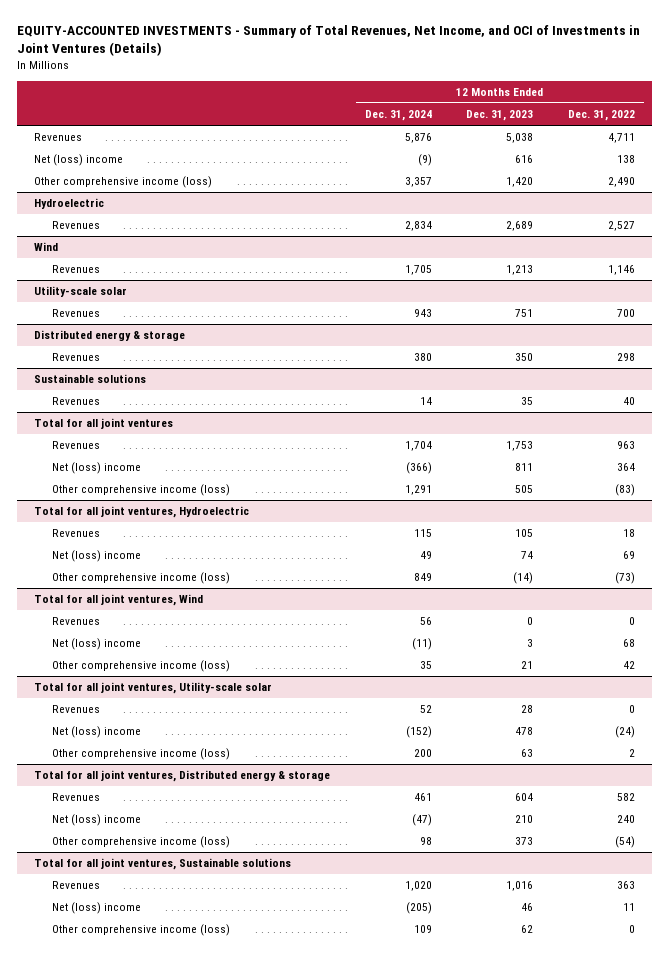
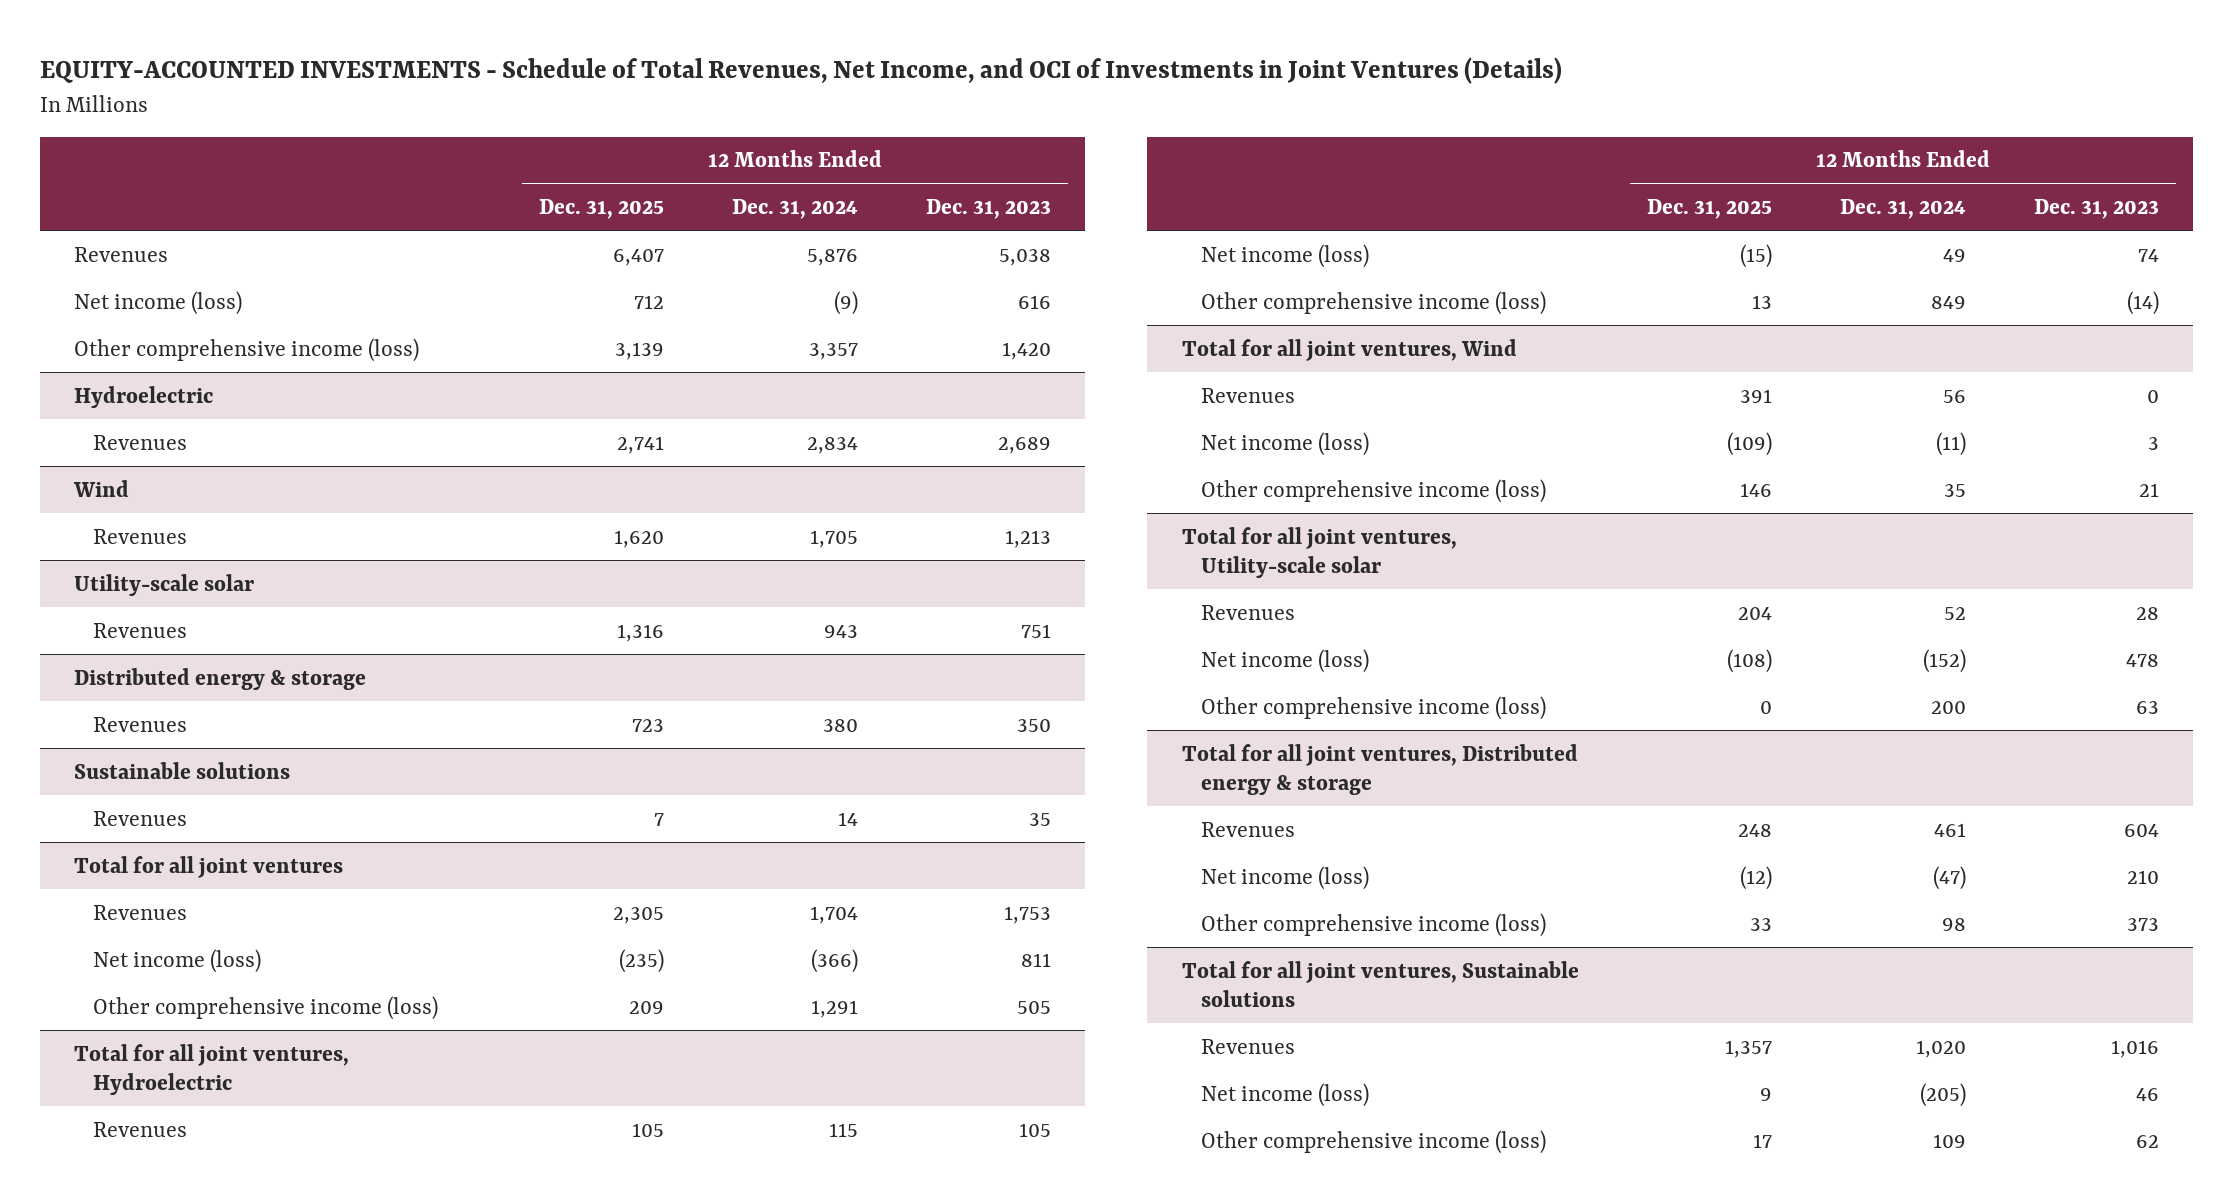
[17,25,641,57] EQUITY-ACCOUNTED INVESTMENTS - Summary of Total Revenues, Net Income, and OCI of Investments in Joint Ventures (Details) -> [39,57,1562,85] EQUITY-ACCOUNTED INVESTMENTS - Schedule of Total Revenues, Net Income, and OCI of Investments in Joint Ventures (Details)
[568,110,636,122] Dec. 31, 2022 -> none
none -> [538,199,664,220] Dec. 31, 2025
[34,154,124,167] Net (loss) income -> [73,290,242,315] Net income (loss)
[51,462,141,475] Net (loss) income -> [93,948,262,973] Net income (loss)
[51,550,141,563] Net (loss) income -> [1201,243,1370,268] Net income (loss)
[51,638,141,651] Net (loss) income -> [1201,431,1370,456] Net income (loss)
[51,726,141,739] Net (loss) income -> [1201,648,1370,673] Net income (loss)
[51,814,141,827] Net (loss) income -> [1201,865,1370,890] Net income (loss)
[51,902,141,915] Net (loss) income -> [1201,1082,1370,1107] Net income (loss)

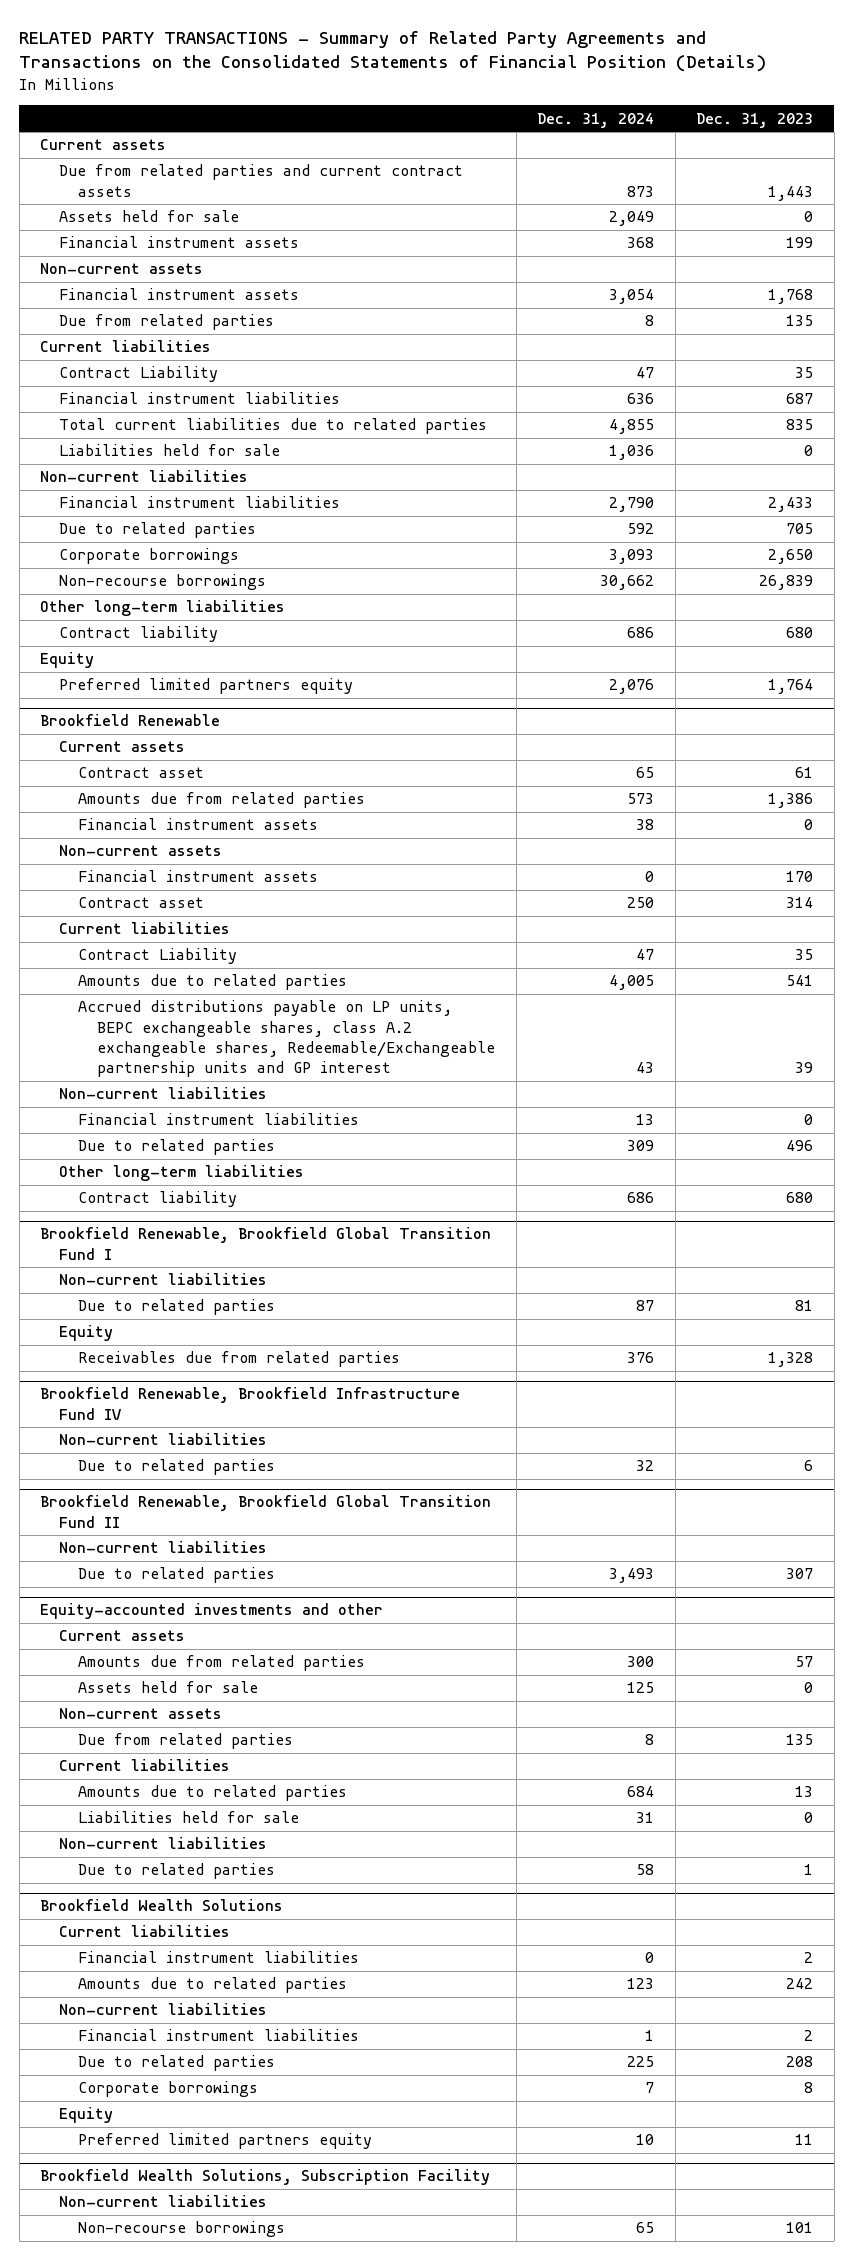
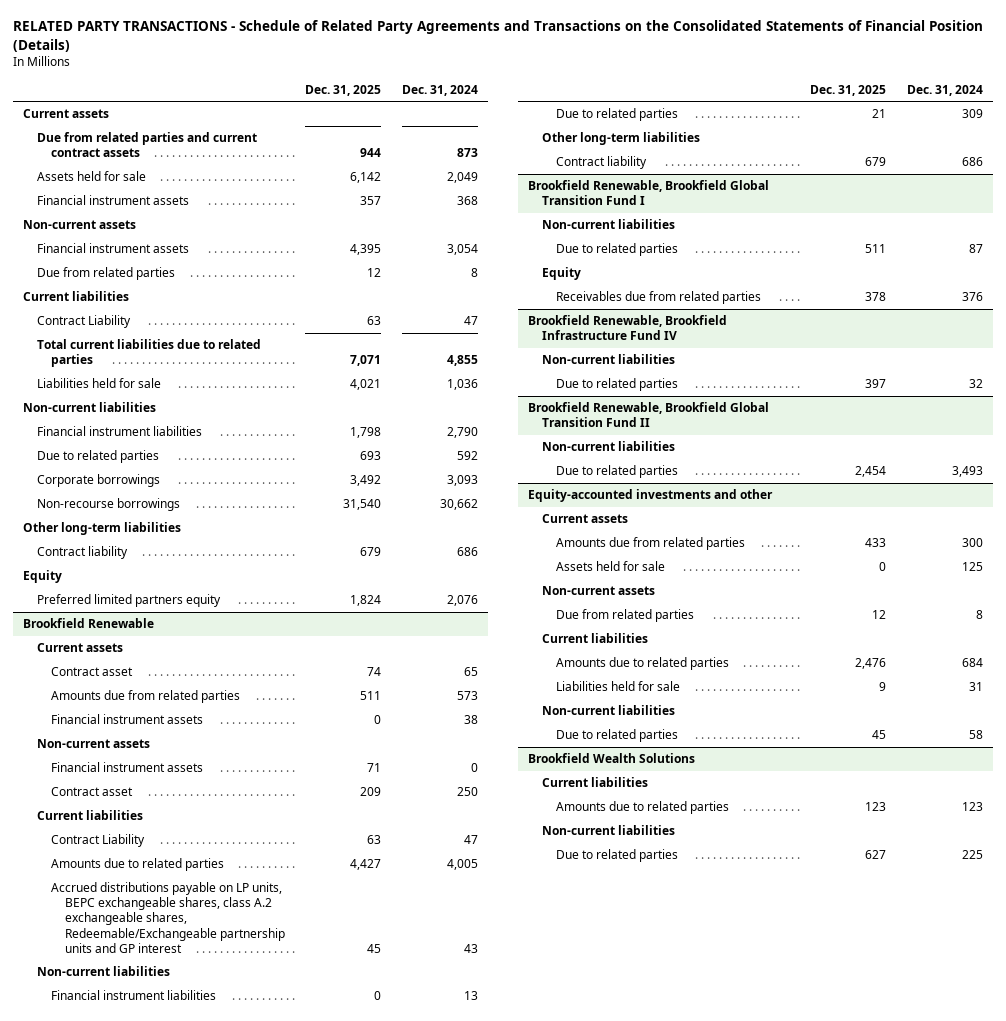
[19,30,767,73] RELATED PARTY TRANSACTIONS - Summary of Related Party Agreements and Transactions on the Consolidated Statements of Financial Position (Details) -> [13,20,984,52] RELATED PARTY TRANSACTIONS - Schedule of Related Party Agreements and Transactions on the Consolidated Statements of Financial Position (Details)
[696,112,814,128] Dec. 31, 2023 -> none
none -> [305,84,382,96] Dec. 31, 2025
[59,392,341,405] Financial instrument liabilities -> none
[78,1951,360,1964] Financial instrument liabilities -> none
[78,2029,360,2042] Financial instrument liabilities -> none
[78,2081,259,2098] Corporate borrowings -> none
[59,2107,114,2124] Equity -> none
[78,2133,373,2150] Preferred limited partners equity -> none
[40,2169,491,2186] Brookfield Wealth Solutions, Subscription Facility -> none
[59,2195,268,2208] Non-current liabilities -> none
[78,2221,286,2238] Non-recourse borrowings -> none

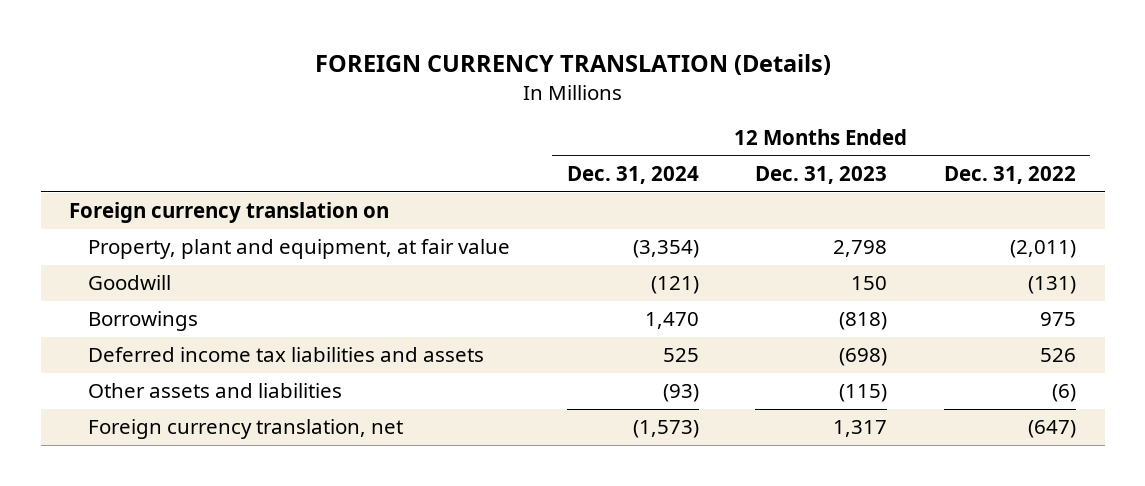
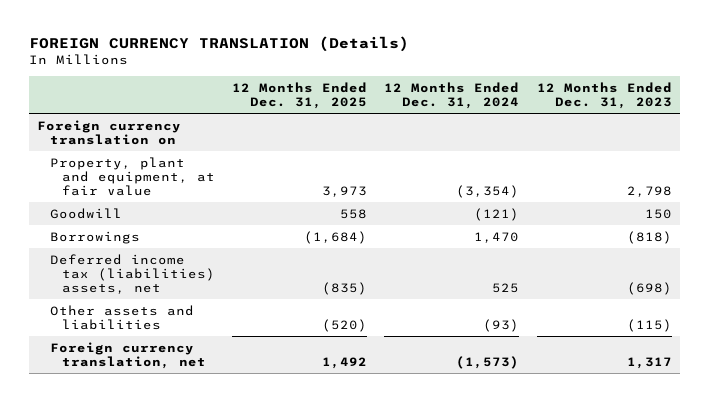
[944,166,1077,185] Dec. 31, 2022 -> none
none -> [232,81,368,109] 12 Months Ended Dec. 31, 2025
[87,347,484,363] Deferred income tax liabilities and assets -> [49,253,216,294] Deferred income tax (liabilities) assets, net

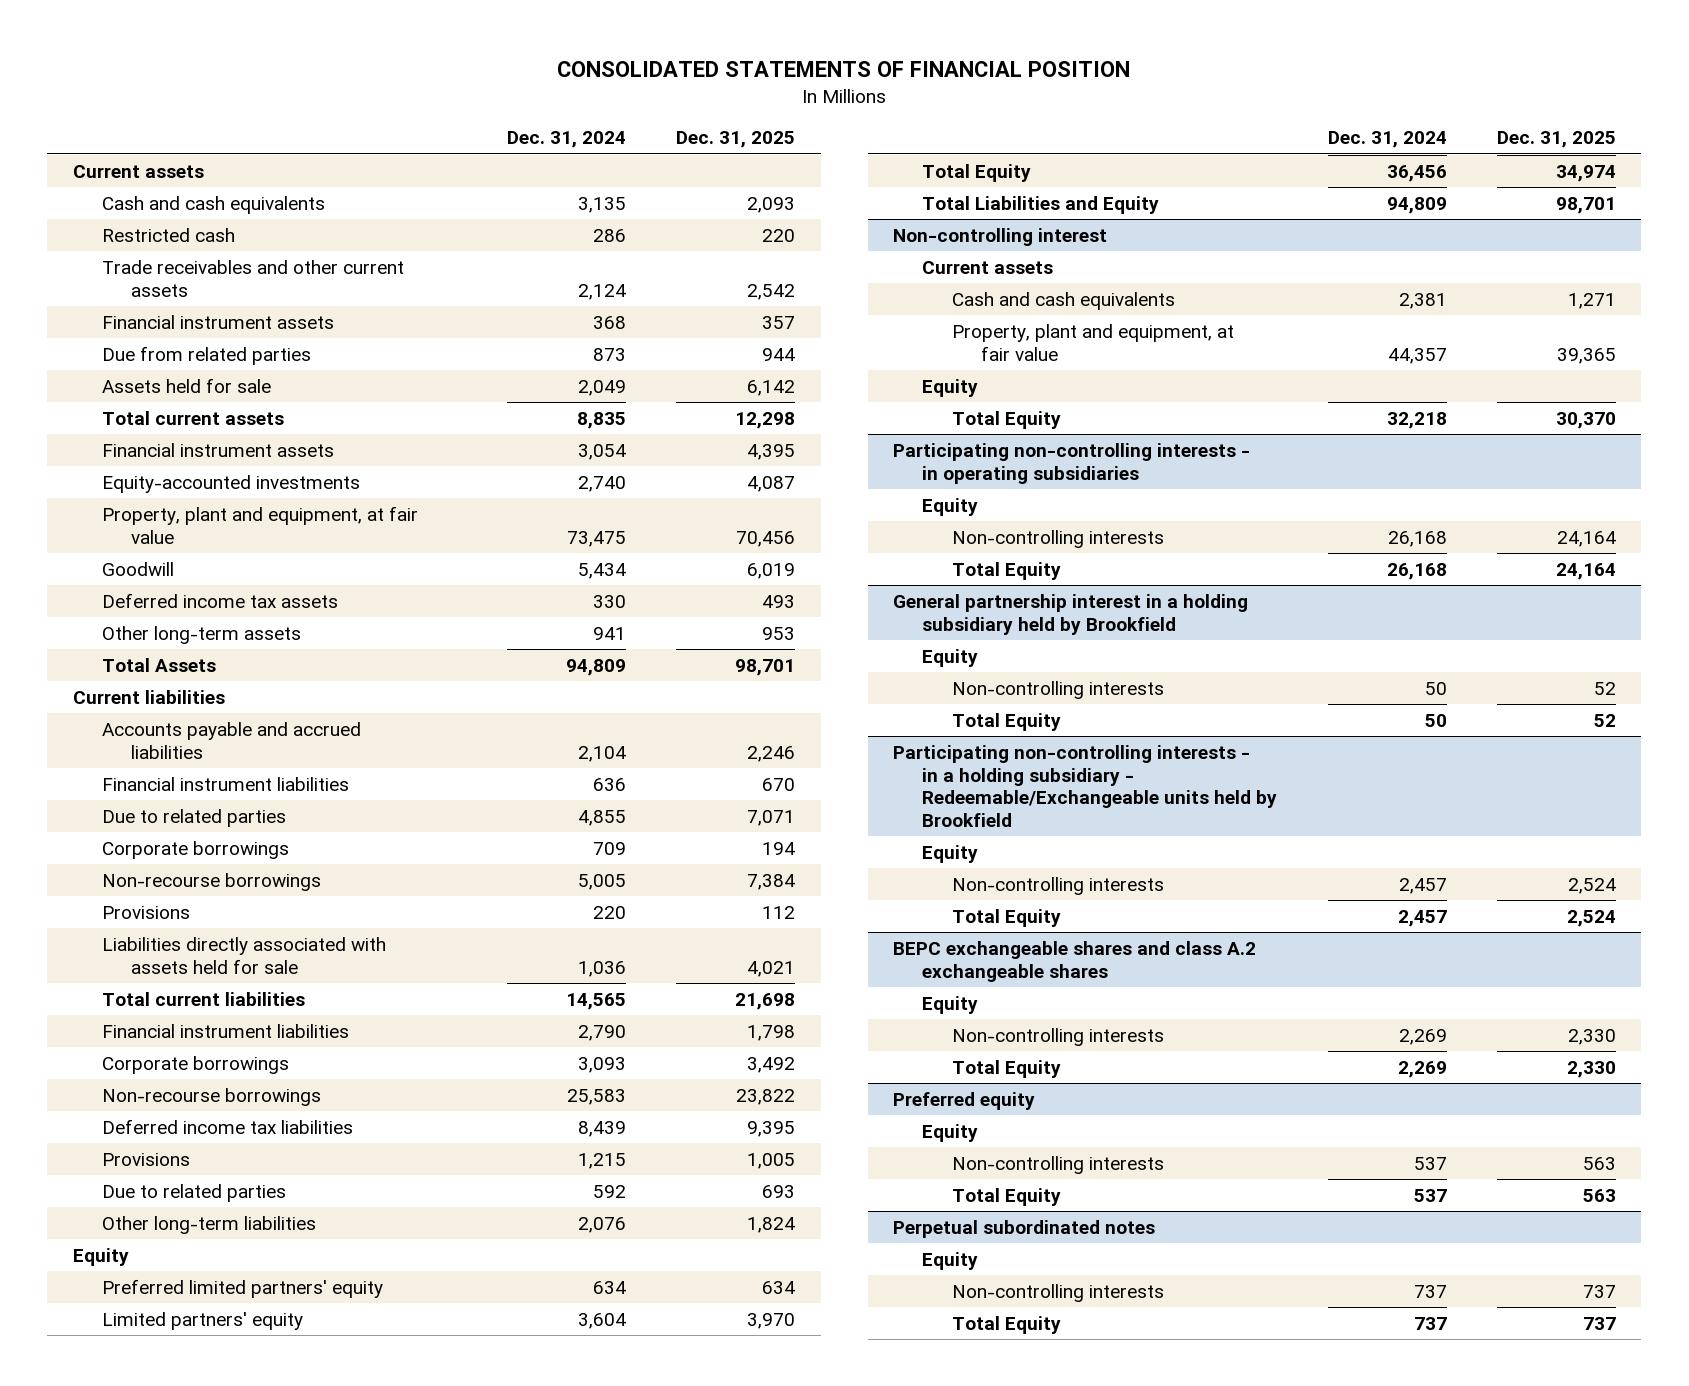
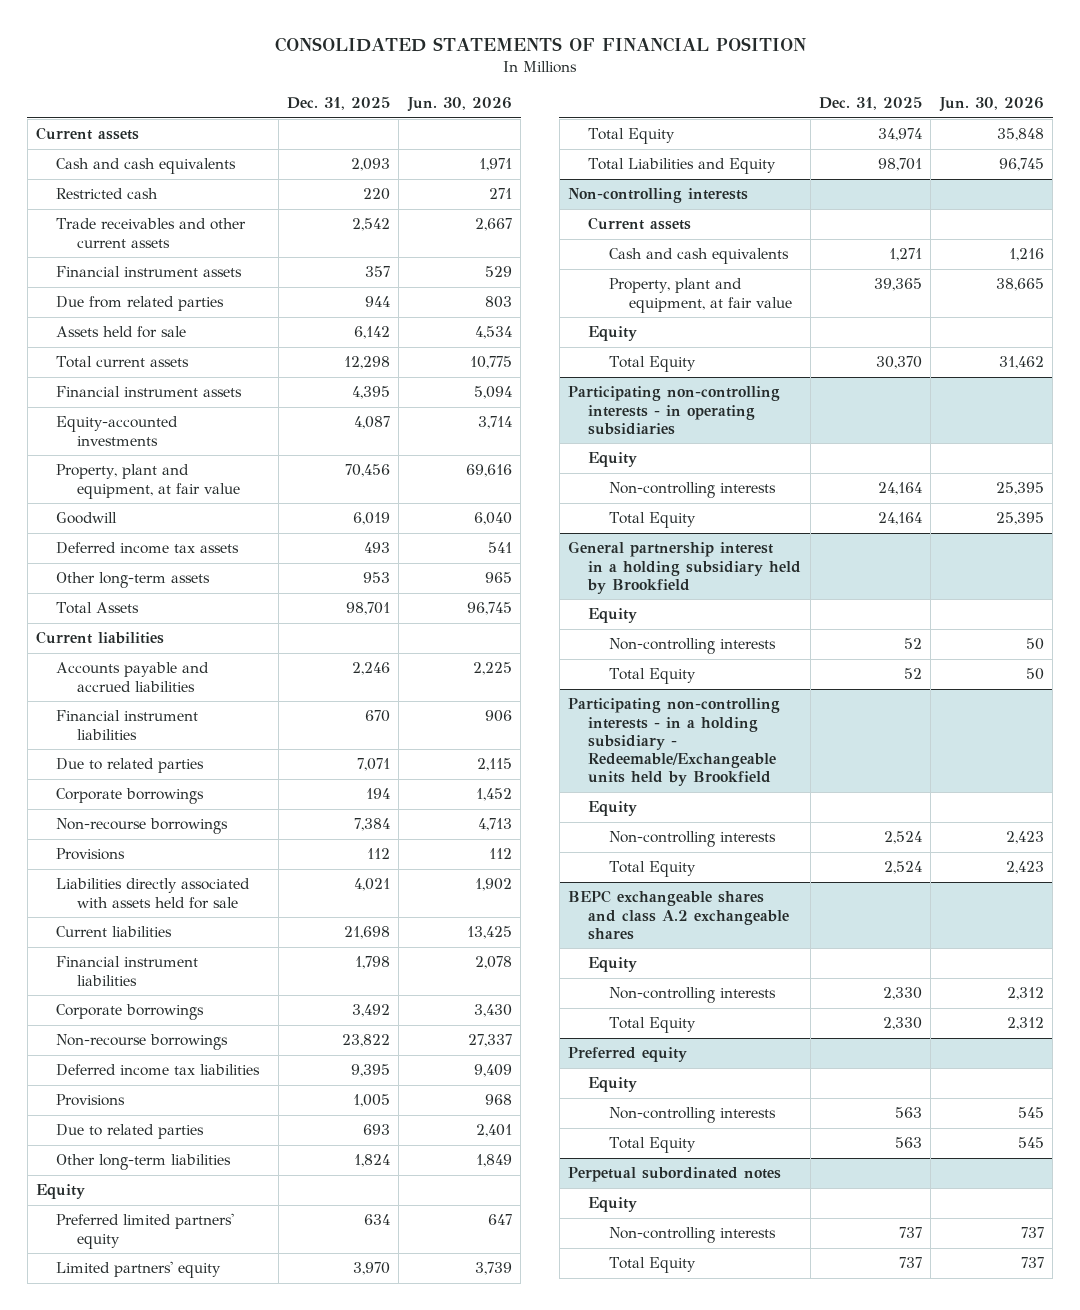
[507,131,627,149] Dec. 31, 2024 -> none
none -> [406,96,512,112] Jun. 30, 2026
[101,991,305,1006] Total current liabilities -> [56,926,173,938] Current liabilities
[893,227,1108,246] Non-controlling interest -> [568,188,749,204] Non-controlling interests

